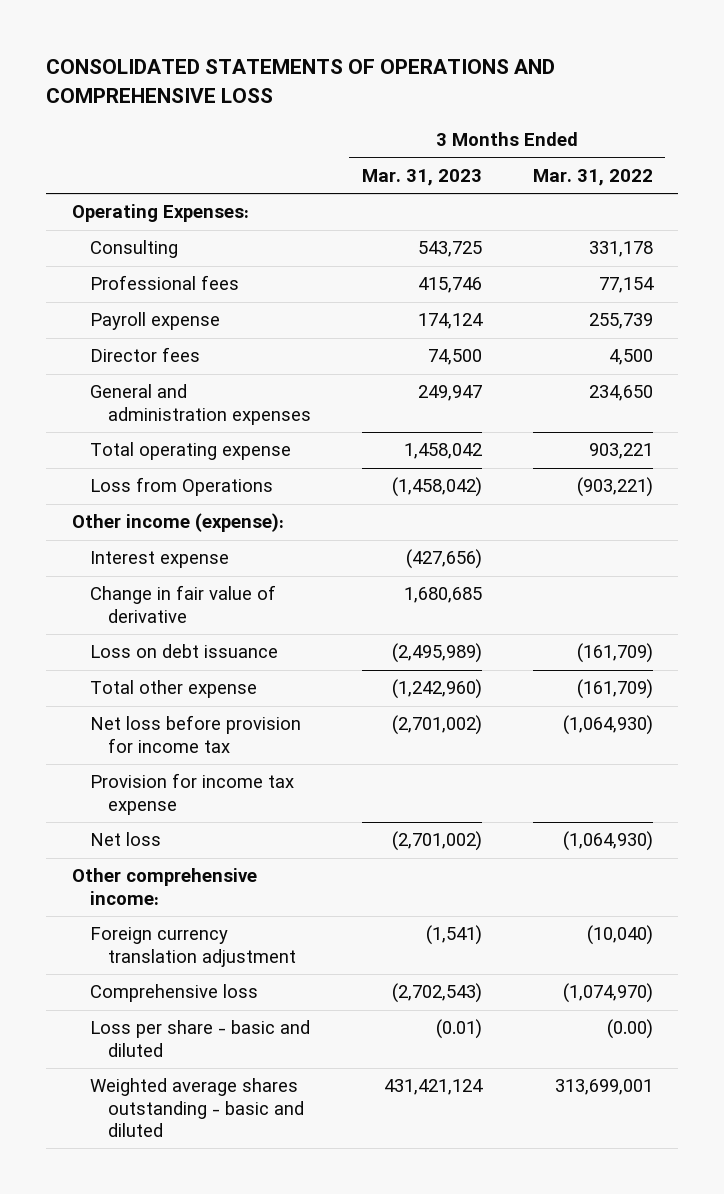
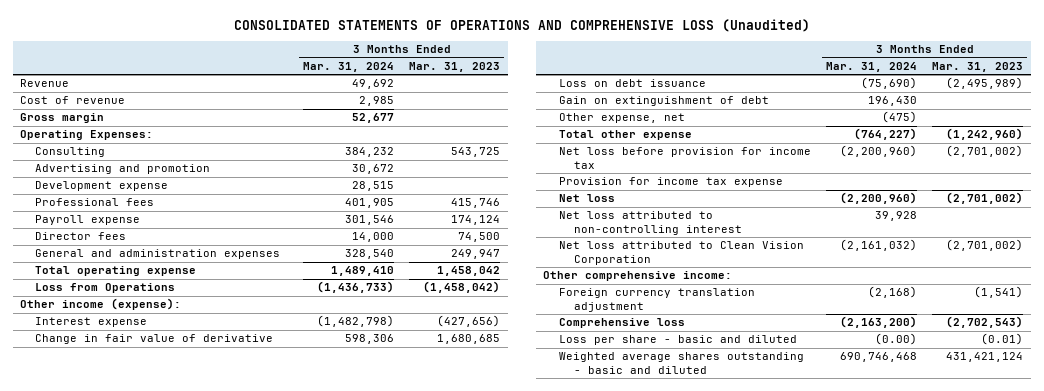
[46,59,556,103] CONSOLIDATED STATEMENTS OF OPERATIONS AND COMPREHENSIVE LOSS -> [233,18,810,32] CONSOLIDATED STATEMENTS OF OPERATIONS AND COMPREHENSIVE LOSS (Unaudited)
[532,168,653,186] Mar. 31, 2022 -> none
none -> [302,61,394,72] Mar. 31, 2024
none -> [20,79,70,88] Revenue
none -> [20,96,126,105] Cost of revenue
none -> [20,113,105,124] Gross margin
none -> [35,164,211,175] Advertising and promotion
none -> [35,181,169,192] Development expense
none -> [558,96,769,107] Gain on extinguishment of debt
none -> [558,113,685,124] Other expense, net
none -> [558,211,742,236] Net loss attributed to non-controlling interest
none -> [558,241,804,266] Net loss attributed to Clean Vision Corporation

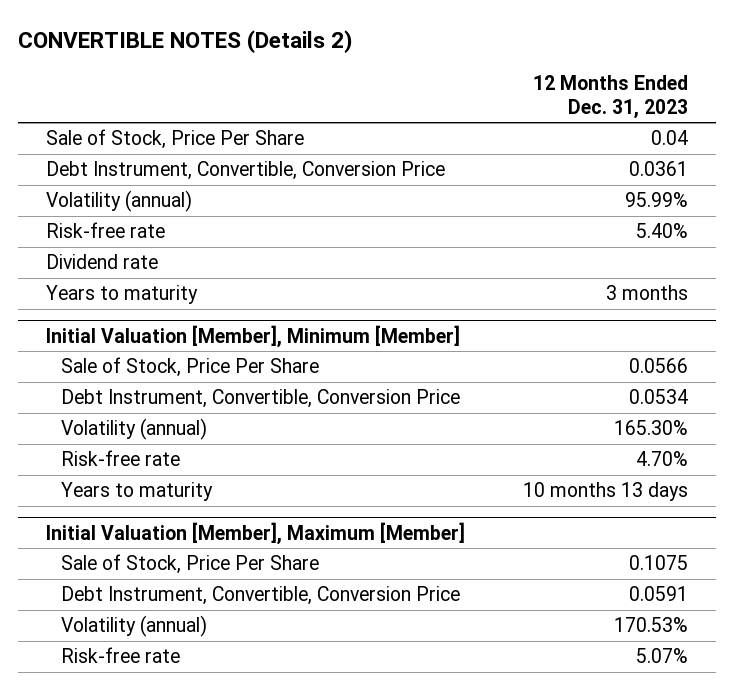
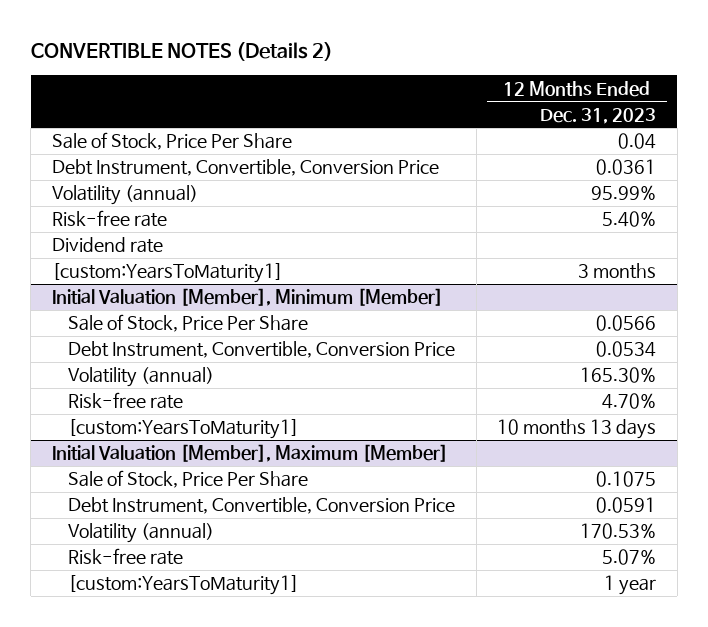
[46,285,199,305] Years to maturity -> [51,263,283,284] [custom:YearsToMaturity1]
[60,482,213,502] Years to maturity -> [68,419,300,440] [custom:YearsToMaturity1]
none -> [68,575,300,596] [custom:YearsToMaturity1]

